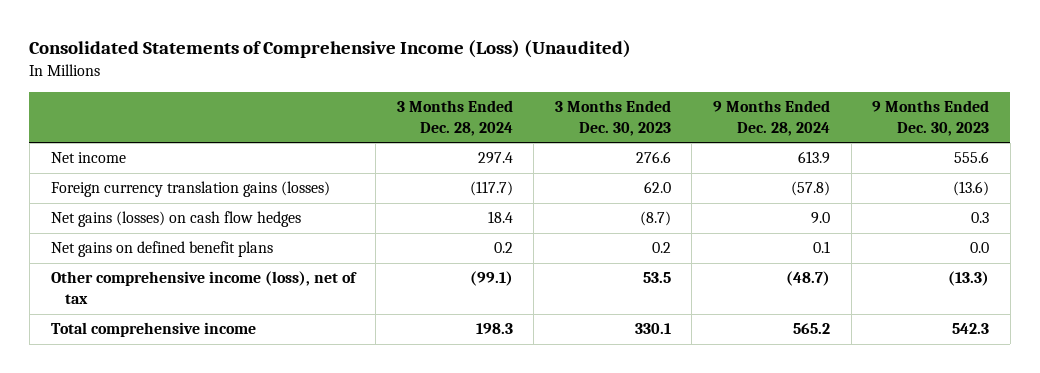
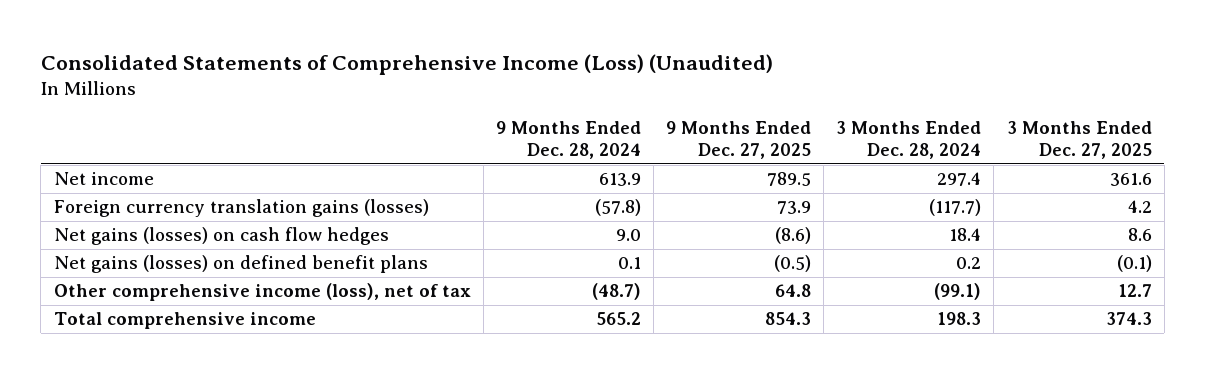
[554,100,671,136] 3 Months Ended Dec. 30, 2023 -> none
[872,100,990,136] 9 Months Ended Dec. 30, 2023 -> none
none -> [666,120,812,160] 9 Months Ended Dec. 27, 2025
none -> [1006,120,1152,160] 3 Months Ended Dec. 27, 2025
[50,241,273,258] Net gains on defined benefit plans -> [53,255,428,274] Net gains (losses) on defined benefit plans

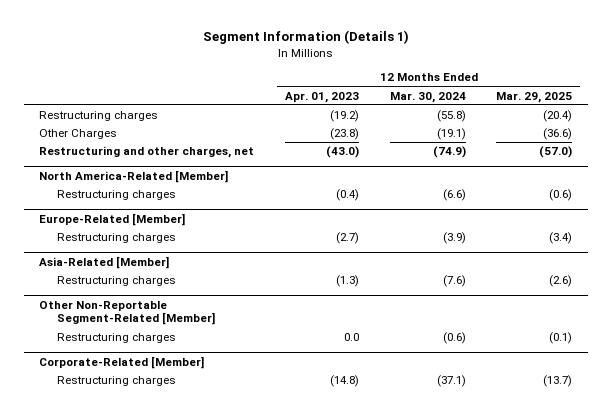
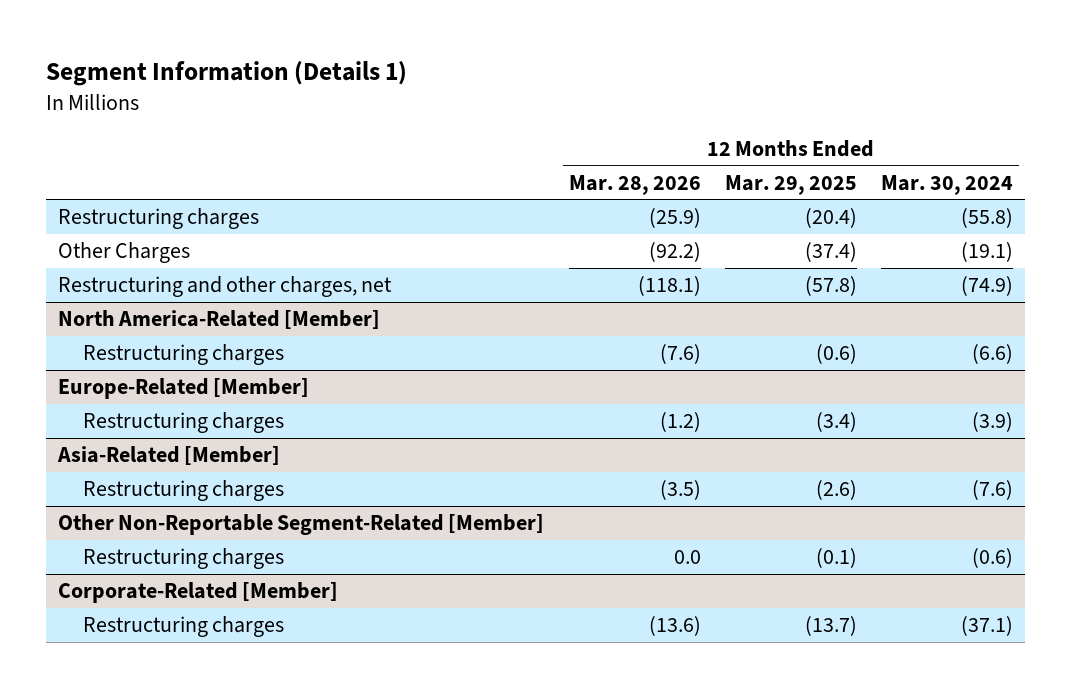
[284,91,359,103] Apr. 01, 2023 -> none
none -> [568,174,701,195] Mar. 28, 2026
[543,128,573,141] (36.6) -> [804,242,857,263] (37.4)
[539,146,573,159] (57.0) -> [804,276,857,297] (57.8)

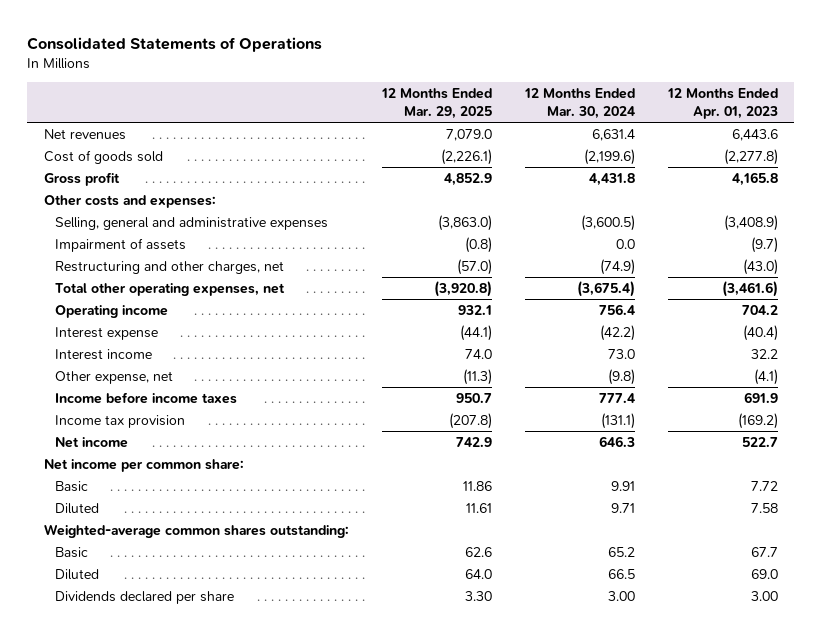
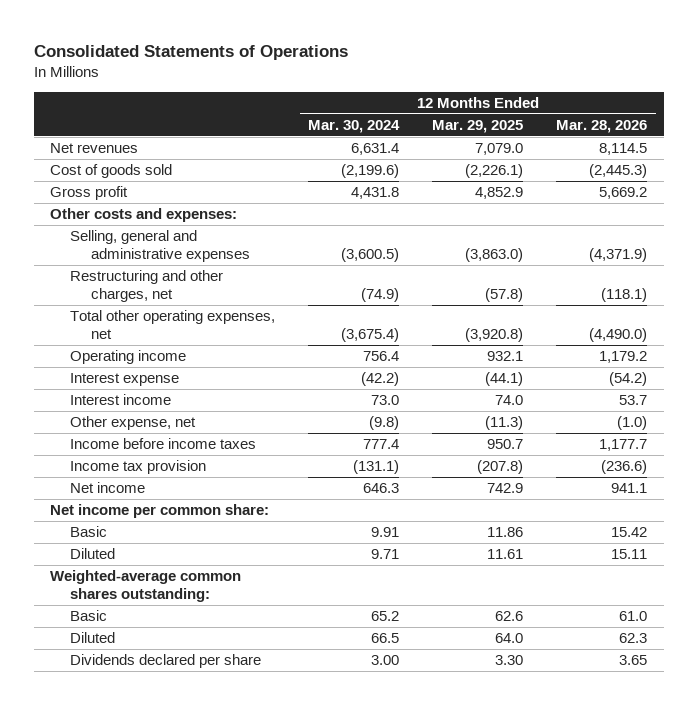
[666,88,778,119] 12 Months Ended Apr. 01, 2023 -> none
none -> [556,119,648,133] Mar. 28, 2026
[55,237,187,252] Impairment of assets -> none
[456,258,492,275] (57.0) -> [485,288,524,303] (57.8)

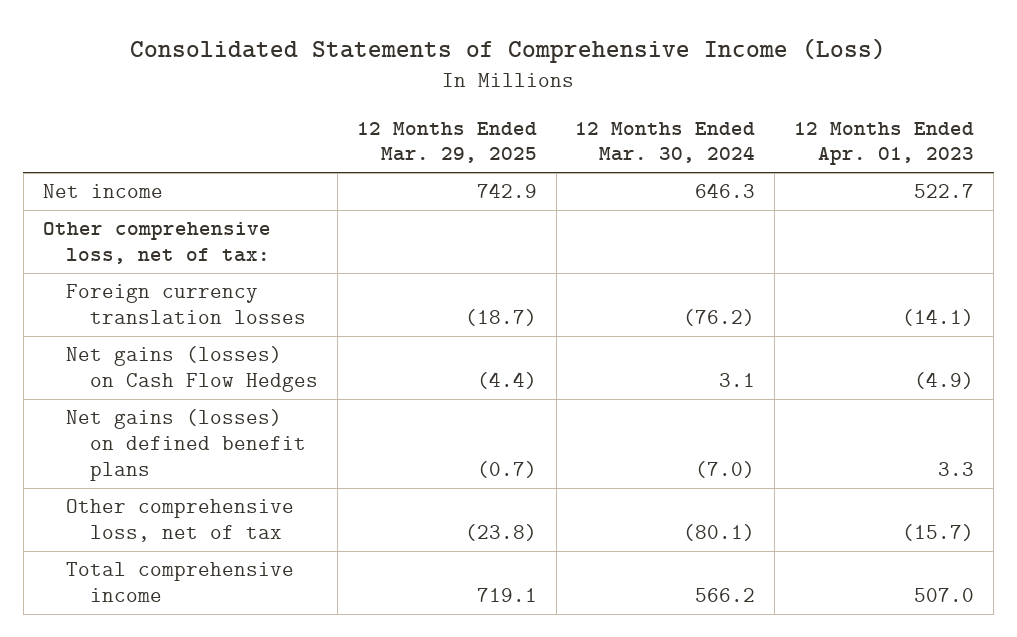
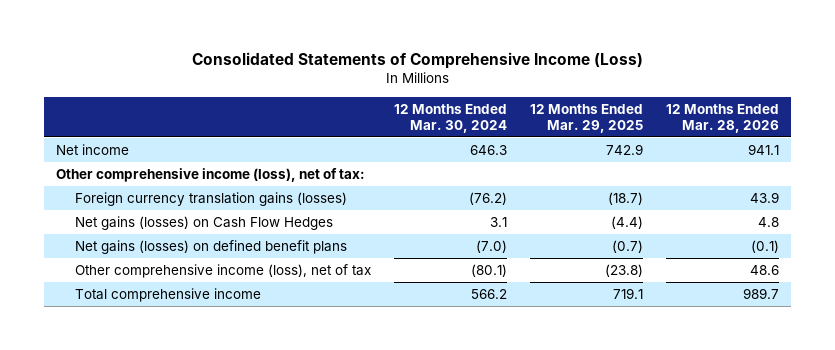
[794,121,975,166] 12 Months Ended Apr. 01, 2023 -> none
none -> [666,103,780,133] 12 Months Ended Mar. 28, 2026
[42,222,271,265] Other comprehensive loss, net of tax: -> [55,167,365,182] Other comprehensive income (loss), net of tax:
[66,284,306,325] Foreign currency translation losses -> [75,191,348,206] Foreign currency translation gains (losses)
[66,499,295,543] Other comprehensive loss, net of tax -> [75,263,372,278] Other comprehensive income (loss), net of tax

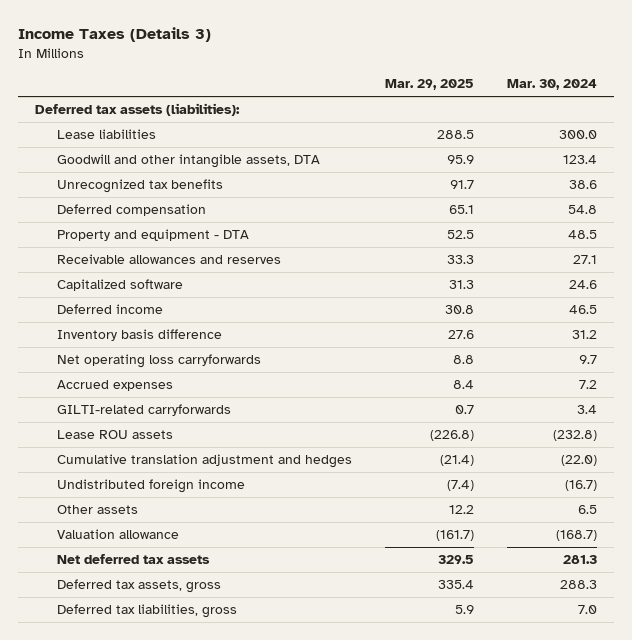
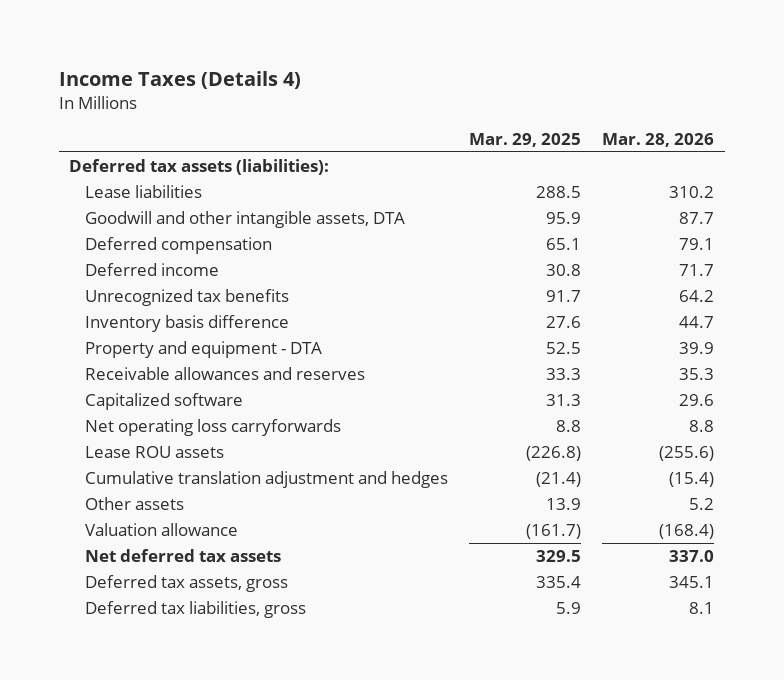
[18,27,212,43] Income Taxes (Details 3) -> [58,70,301,89] Income Taxes (Details 4)
[507,79,598,91] Mar. 30, 2024 -> none
none -> [602,132,715,147] Mar. 28, 2026
[56,304,163,315] Deferred income -> [85,263,220,277] Deferred income
[56,179,223,194] Unrecognized tax benefits -> [85,289,290,307] Unrecognized tax benefits
[56,329,222,342] Inventory basis difference -> [85,315,290,333] Inventory basis difference
[56,380,173,392] Accrued expenses -> none
[56,404,231,417] GILTI-related carryforwards -> none
[56,479,245,494] Undistributed foreign income -> none
[448,505,474,515] 12.2 -> [546,498,582,511] 13.9

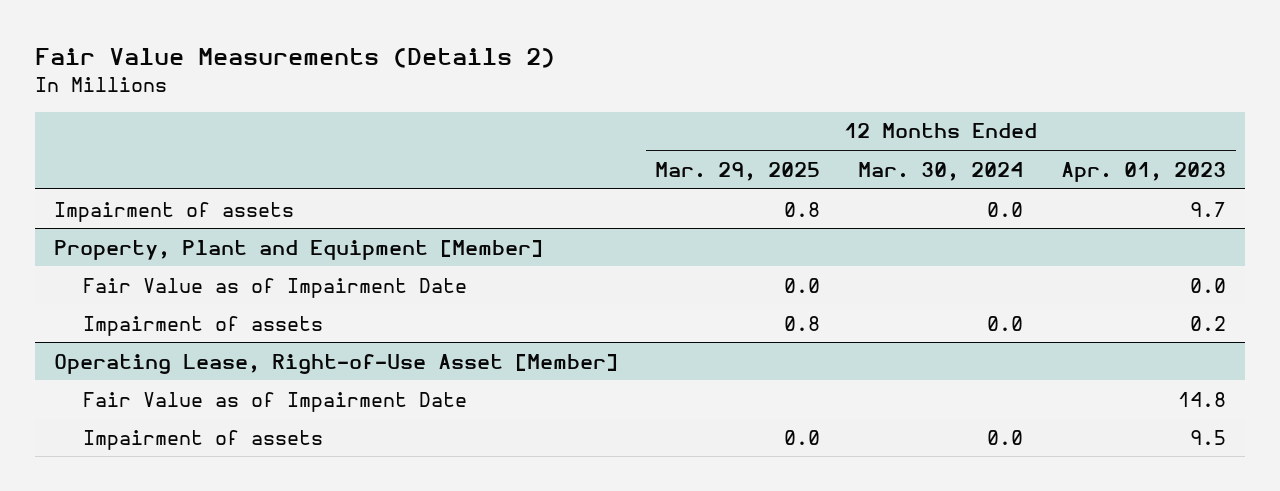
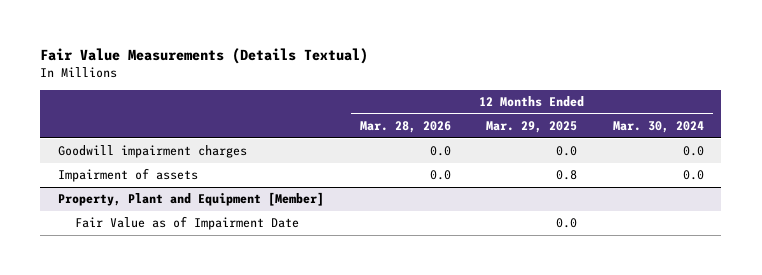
[34,48,555,69] Fair Value Measurements (Details 2) -> [40,48,369,65] Fair Value Measurements (Details Textual)
[1061,161,1227,182] Apr. 01, 2023 -> none
none -> [359,121,451,134] Mar. 28, 2026
none -> [58,145,248,159] Goodwill impairment charges
[83,315,324,336] Impairment of assets -> none
[53,353,618,374] Operating Lease, Right-of-Use Asset [Member] -> none
[83,391,468,412] Fair Value as of Impairment Date -> none
[83,429,324,450] Impairment of assets -> none

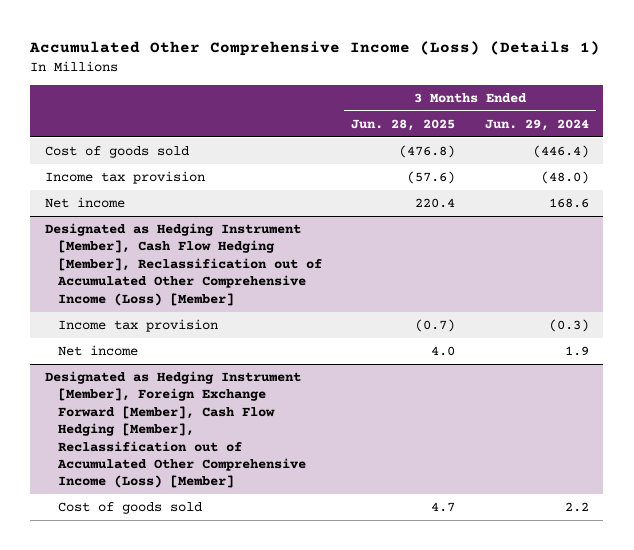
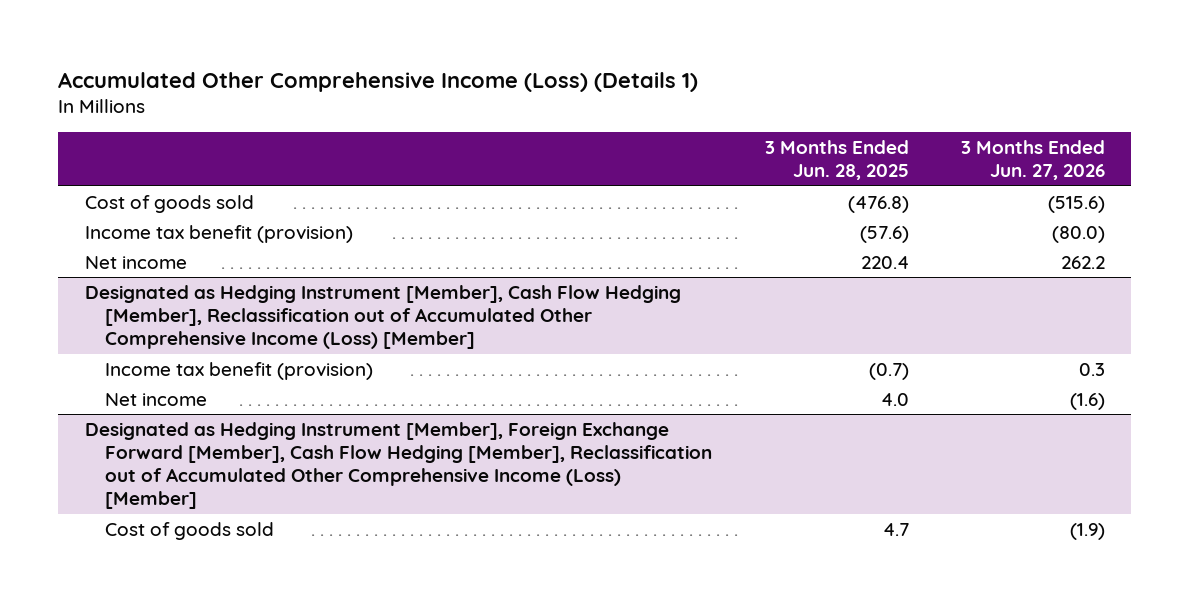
[484,118,589,131] Jun. 29, 2024 -> none
none -> [961,140,1106,181] 3 Months Ended Jun. 27, 2026
[44,171,205,185] Income tax provision -> [84,224,353,243] Income tax benefit (provision)
[58,319,219,333] Income tax provision -> [105,361,374,380] Income tax benefit (provision)

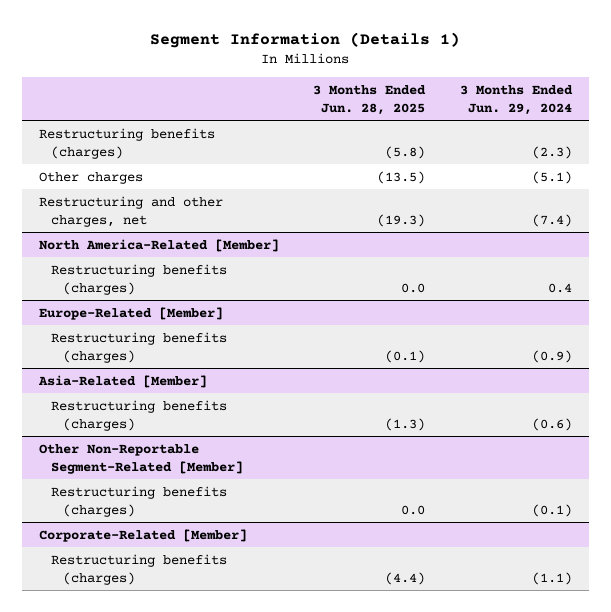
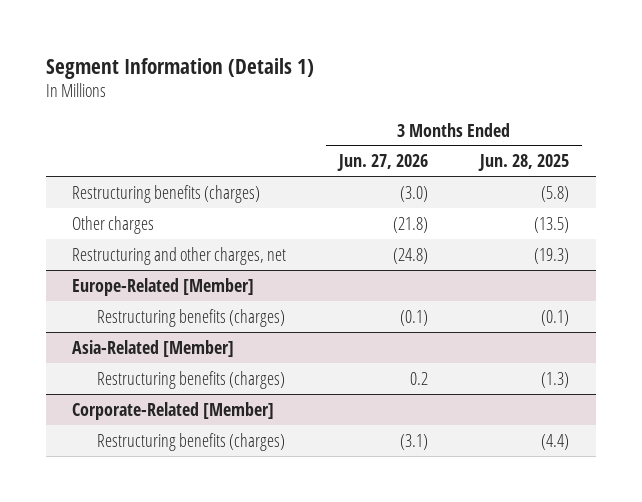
[459,84,573,115] 3 Months Ended Jun. 29, 2024 -> none
none -> [336,154,428,172] Jun. 27, 2026
[39,238,280,252] North America-Related [Member] -> none
[51,263,228,295] Restructuring benefits (charges) -> none
[39,443,244,474] Other Non-Reportable Segment-Related [Member] -> none
[51,485,228,517] Restructuring benefits (charges) -> none

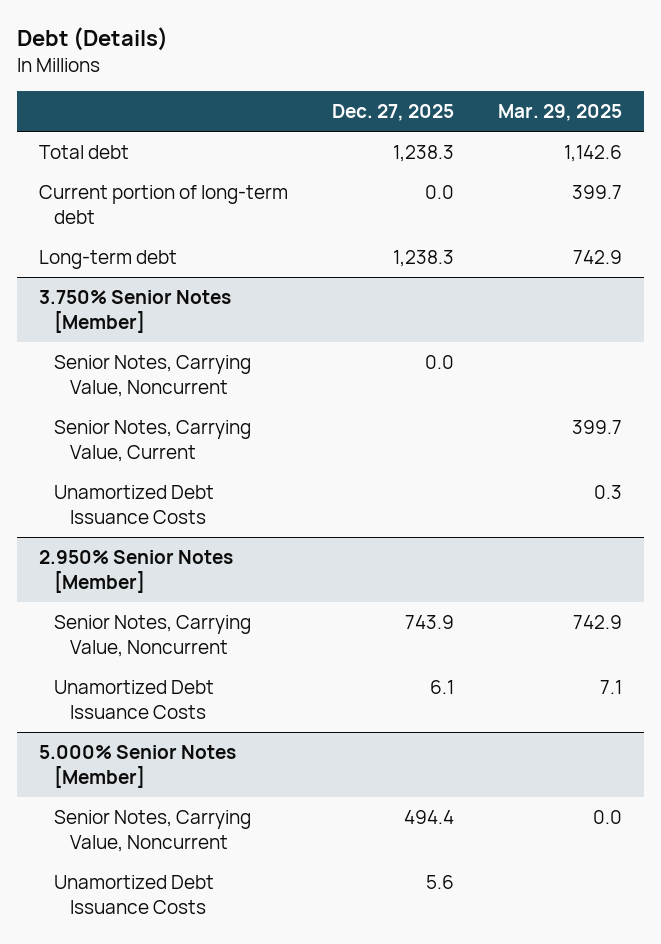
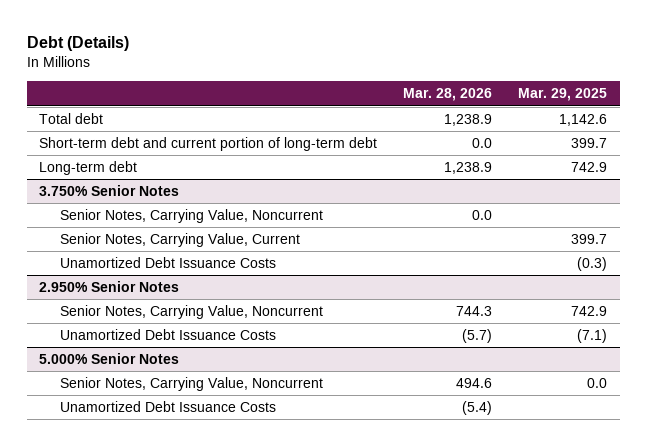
[332,104,455,122] Dec. 27, 2025 -> none
none -> [403,88,493,102] Mar. 28, 2026
[38,184,288,224] Current portion of long-term debt -> [39,137,378,152] Short-term debt and current portion of long-term debt
[38,289,231,333] 3.750% Senior Notes [Member] -> [39,185,180,197] 3.750% Senior Notes
[594,484,623,499] 0.3 -> [577,257,608,272] (0.3)
[38,549,233,593] 2.950% Senior Notes [Member] -> [39,281,180,293] 2.950% Senior Notes
[600,679,623,694] 7.1 -> [577,329,608,344] (7.1)
[38,744,236,788] 5.000% Senior Notes [Member] -> [39,353,180,365] 5.000% Senior Notes

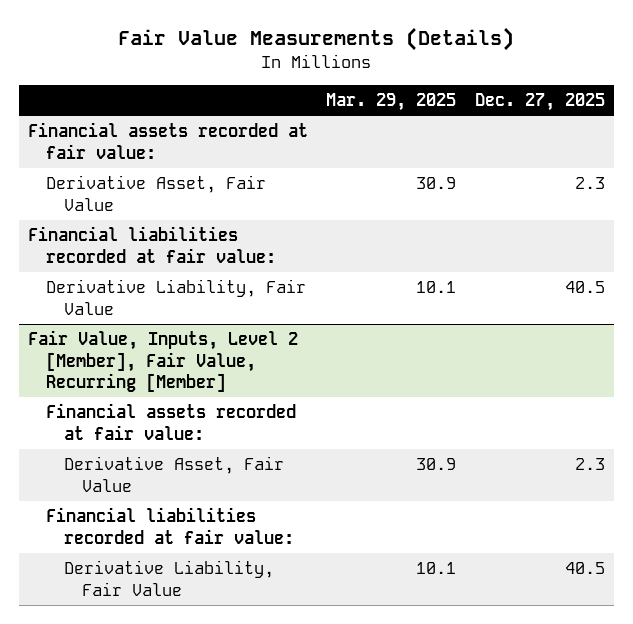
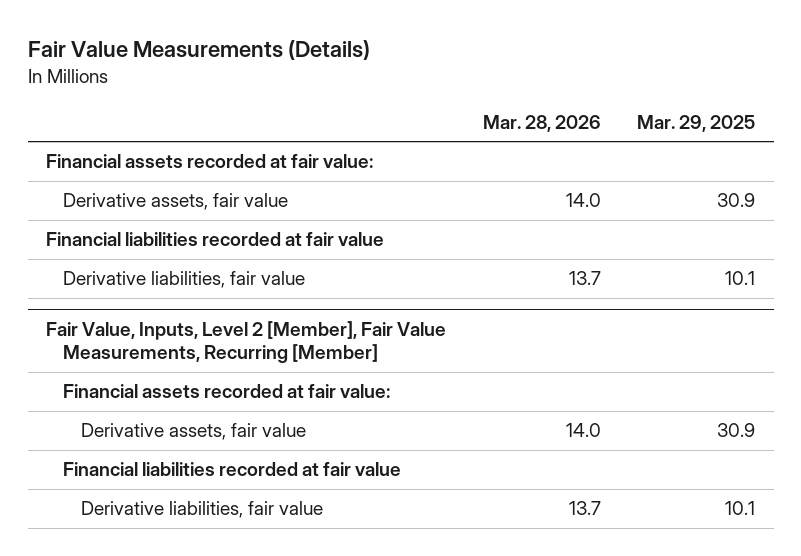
[474,93,605,112] Dec. 27, 2025 -> none
none -> [482,114,601,132] Mar. 28, 2026
[46,174,267,211] Derivative Asset, Fair Value -> [63,193,289,211] Derivative assets, fair value
[27,225,277,263] Financial liabilities recorded at fair value: -> [45,232,384,247] Financial liabilities recorded at fair value
[46,278,307,315] Derivative Liability, Fair Value -> [63,271,306,289] Derivative liabilities, fair value
[27,329,298,393] Fair Value, Inputs, Level 2 [Member], Fair Value, Recurring [Member] -> [45,321,446,364] Fair Value, Inputs, Level 2 [Member], Fair Value Measurements, Recurring [Member]
[64,455,285,492] Derivative Asset, Fair Value -> [80,423,306,441] Derivative assets, fair value
[46,506,295,544] Financial liabilities recorded at fair value: -> [63,462,402,477] Financial liabilities recorded at fair value
[64,559,275,596] Derivative Liability, Fair Value -> [80,501,323,519] Derivative liabilities, fair value

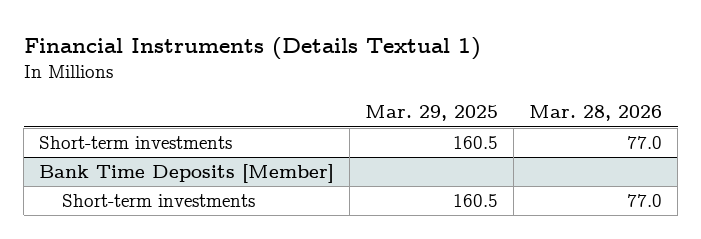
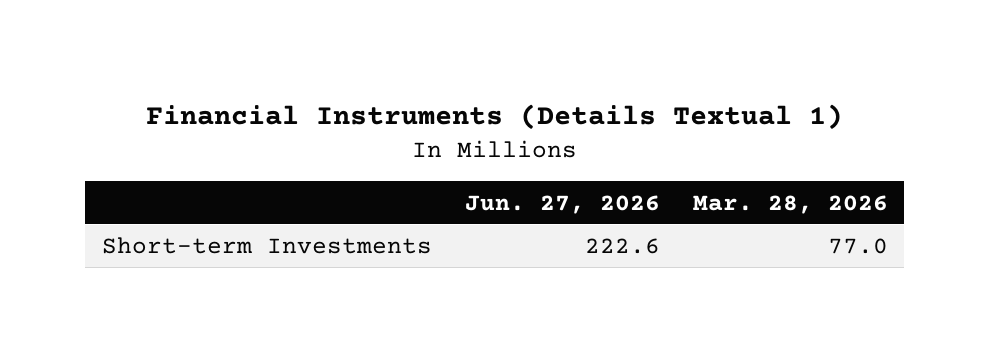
[365,105,499,122] Mar. 29, 2025 -> none
none -> [464,194,660,214] Jun. 27, 2026
[39,164,335,184] Bank Time Deposits [Member] -> none
[62,194,256,208] Short-term investments -> none
[39,136,233,150] Short-term investments -> [101,237,432,255] Short-term Investments

